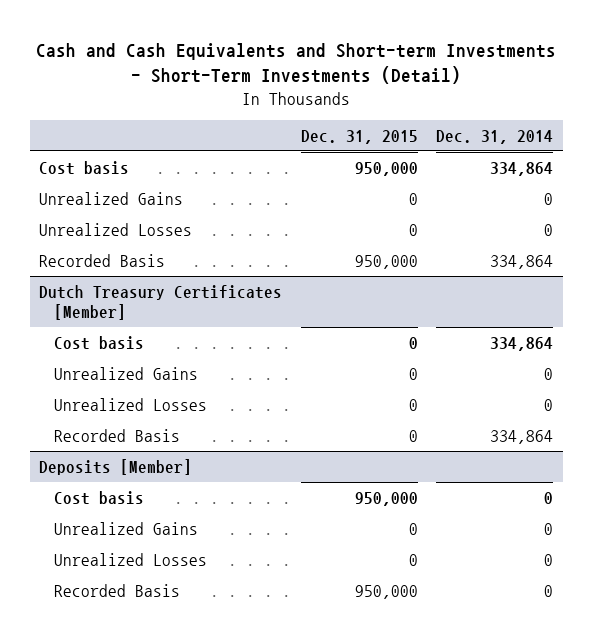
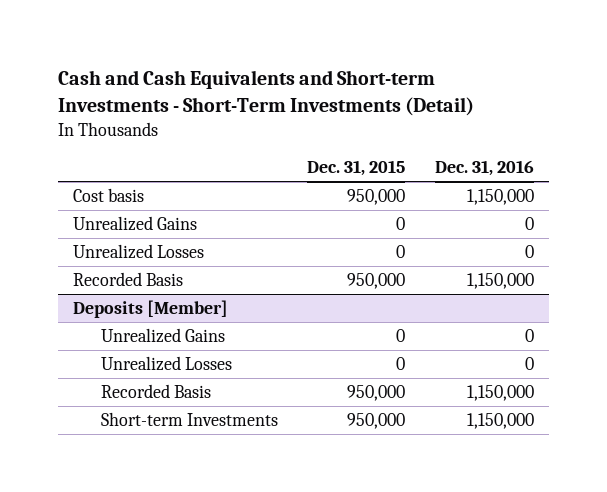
[436,130,554,145] Dec. 31, 2014 -> none
none -> [435,160,535,177] Dec. 31, 2016
[39,284,283,320] Dutch Treasury Certificates [Member] -> none
[54,335,145,350] Cost basis -> none
[54,366,199,380] Unrealized Gains -> none
[54,397,208,411] Unrealized Losses -> none
[54,428,181,442] Recorded Basis -> none
[54,490,145,505] Cost basis -> none
none -> [100,411,278,426] Short-term Investments

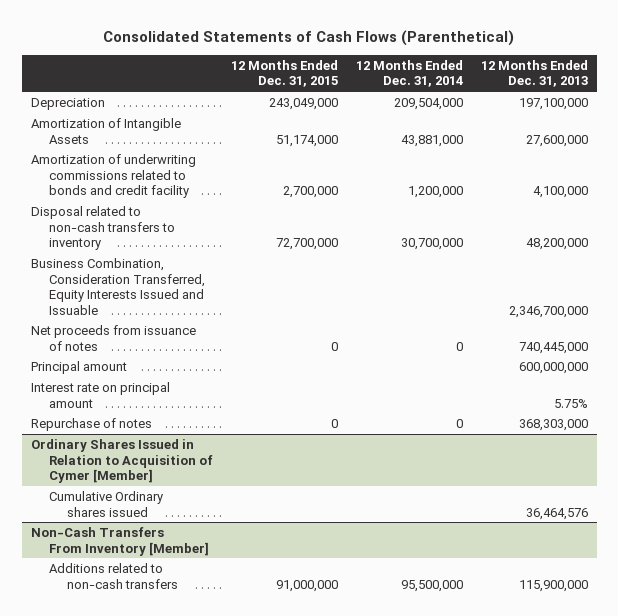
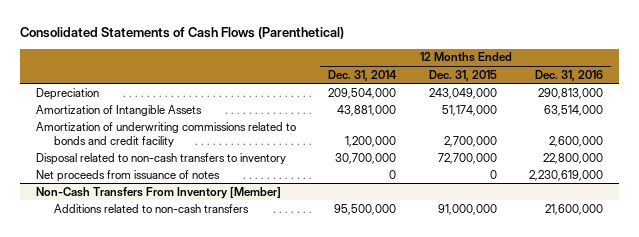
[480,59,588,88] 12 Months Ended Dec. 31, 2013 -> none
none -> [534,69,603,81] Dec. 31, 2016
[30,257,205,315] Business Combination, Consideration Transferred, Equity Interests Issued and Issuable -> none
[30,360,127,374] Principal amount -> none
[30,381,170,408] Interest rate on principal amount -> none
[30,417,152,431] Repurchase of notes -> none
[30,438,213,484] Ordinary Shares Issued in Relation to Acquisition of Cymer [Member] -> none
[48,490,163,517] Cumulative Ordinary shares issued -> none

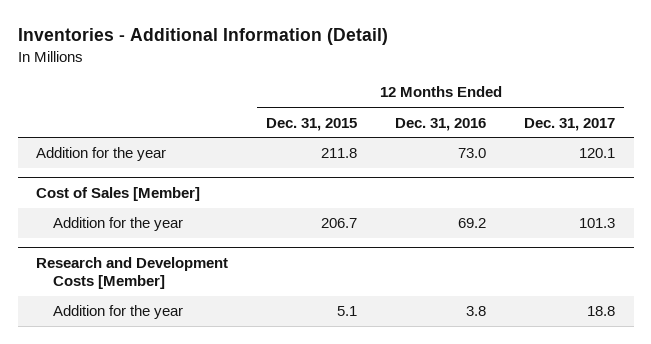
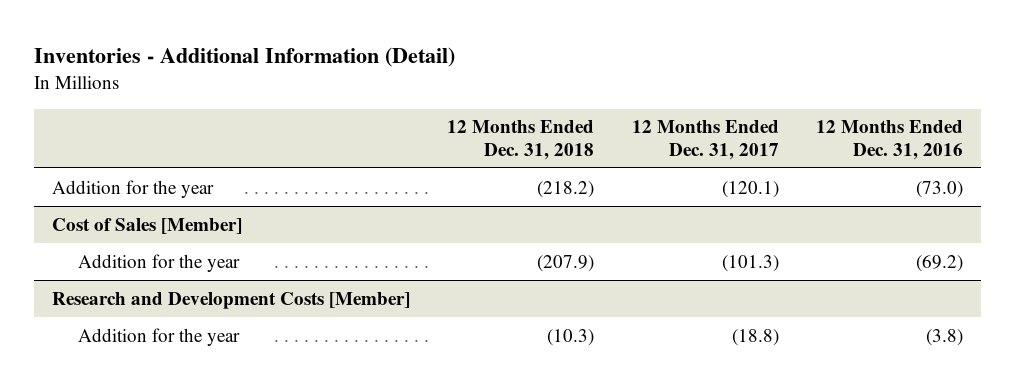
[266,117,358,131] Dec. 31, 2015 -> none
none -> [447,120,595,160] 12 Months Ended Dec. 31, 2018
[458,148,487,159] 73.0 -> [915,180,963,198] (73.0)
[578,148,615,159] 120.1 -> [721,180,779,198] (120.1)
[458,218,487,229] 69.2 -> [915,254,963,272] (69.2)
[578,218,615,229] 101.3 -> [721,254,779,272] (101.3)
[466,306,487,317] 3.8 -> [925,328,963,346] (3.8)
[586,306,615,317] 18.8 -> [731,328,779,346] (18.8)

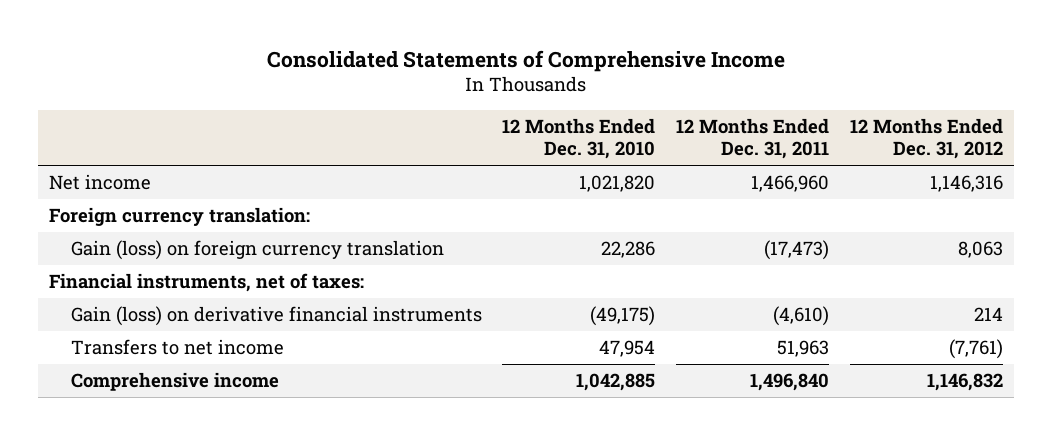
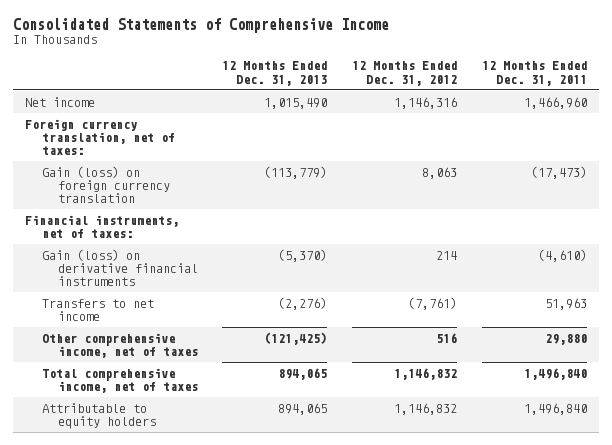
[502,117,656,160] 12 Months Ended Dec. 31, 2010 -> none
none -> [222,61,328,86] 12 Months Ended Dec. 31, 2013
[48,207,310,227] Foreign currency translation: -> [25,118,175,156] Foreign currency translation, net of taxes:
none -> [41,332,198,359] Other comprehensive income, net of taxes
[70,372,279,392] Comprehensive income -> [41,367,198,394] Total comprehensive income, net of taxes
none -> [41,402,156,430] Attributable to equity holders

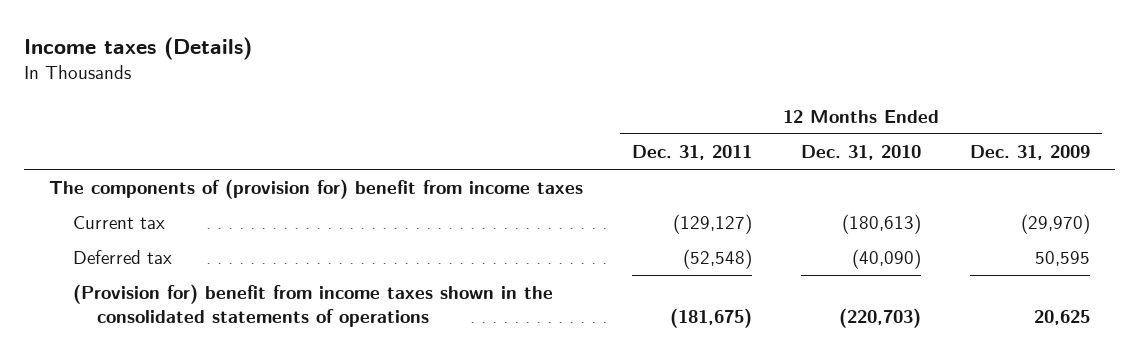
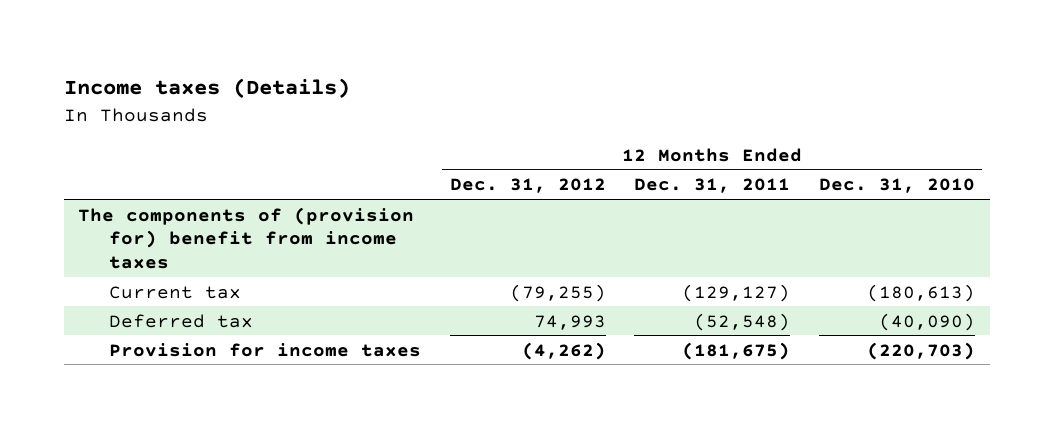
[970,145,1091,161] Dec. 31, 2009 -> none
none -> [449,178,606,194] Dec. 31, 2012
[72,284,553,328] (Provision for) benefit from income taxes shown in the consolidated statements of operations -> [108,342,421,357] Provision for income taxes

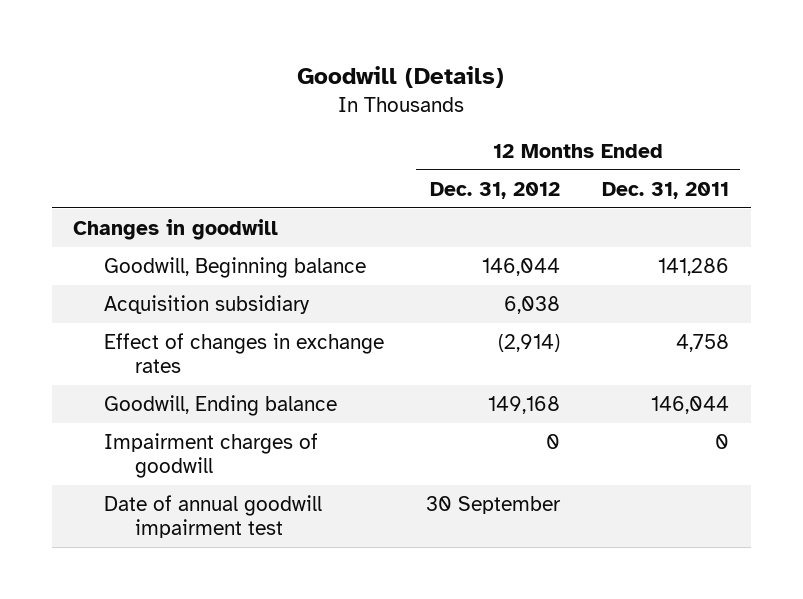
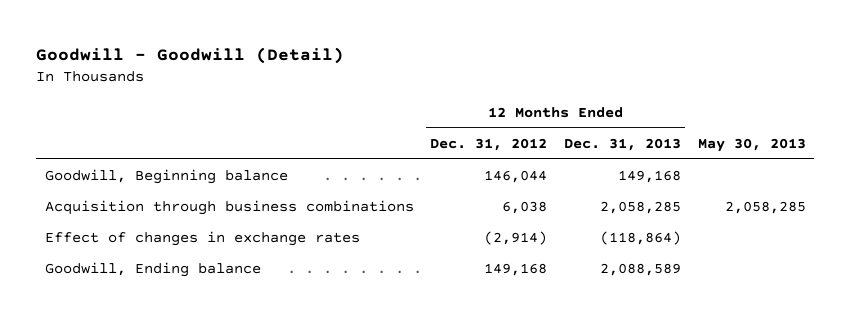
[297,65,505,88] Goodwill (Details) -> [36,47,345,65] Goodwill - Goodwill (Detail)
[602,181,730,199] Dec. 31, 2011 -> none
none -> [564,137,682,151] Dec. 31, 2013
none -> [698,137,807,152] May 30, 2013
[73,218,279,240] Changes in goodwill -> none
[104,294,311,314] Acquisition subsidiary -> [44,200,414,216] Acquisition through business combinations
[104,432,319,479] Impairment charges of goodwill -> none
[104,494,323,539] Date of annual goodwill impairment test -> none

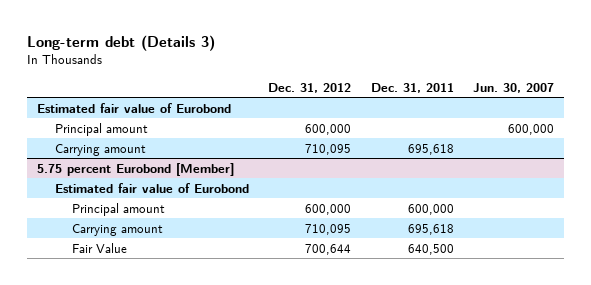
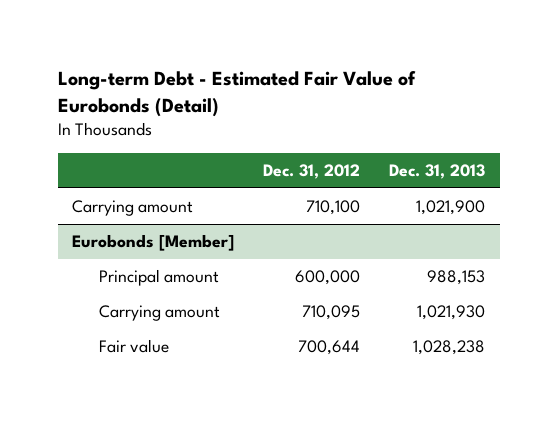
[27,34,216,51] Long-term debt (Details 3) -> [57,70,416,117] Long-term Debt - Estimated Fair Value of Eurobonds (Detail)
[370,82,454,93] Dec. 31, 2011 -> none
[473,82,555,93] Jun. 30, 2007 -> none
none -> [389,164,486,180] Dec. 31, 2013
[36,102,231,113] Estimated fair value of Eurobond -> none
[54,122,148,136] Principal amount -> none
[36,162,234,176] 5.75 percent Eurobond [Member] -> none
[54,182,249,193] Estimated fair value of Eurobond -> none
[305,143,352,155] 710,095 -> [306,200,361,216] 710,100
none -> [72,234,235,252] Eurobonds [Member]
[72,242,128,253] Fair Value -> [99,339,170,354] Fair value

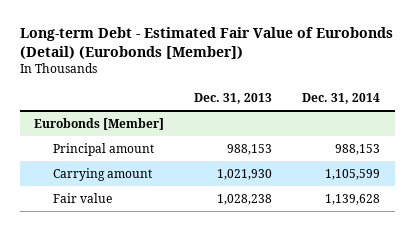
[57,70,416,117] Long-term Debt - Estimated Fair Value of Eurobonds (Detail) -> [19,27,393,60] Long-term Debt - Estimated Fair Value of Eurobonds (Detail) (Eurobonds [Member])
[263,164,361,180] Dec. 31, 2012 -> none
none -> [302,93,381,105] Dec. 31, 2014
[72,200,194,217] Carrying amount -> none

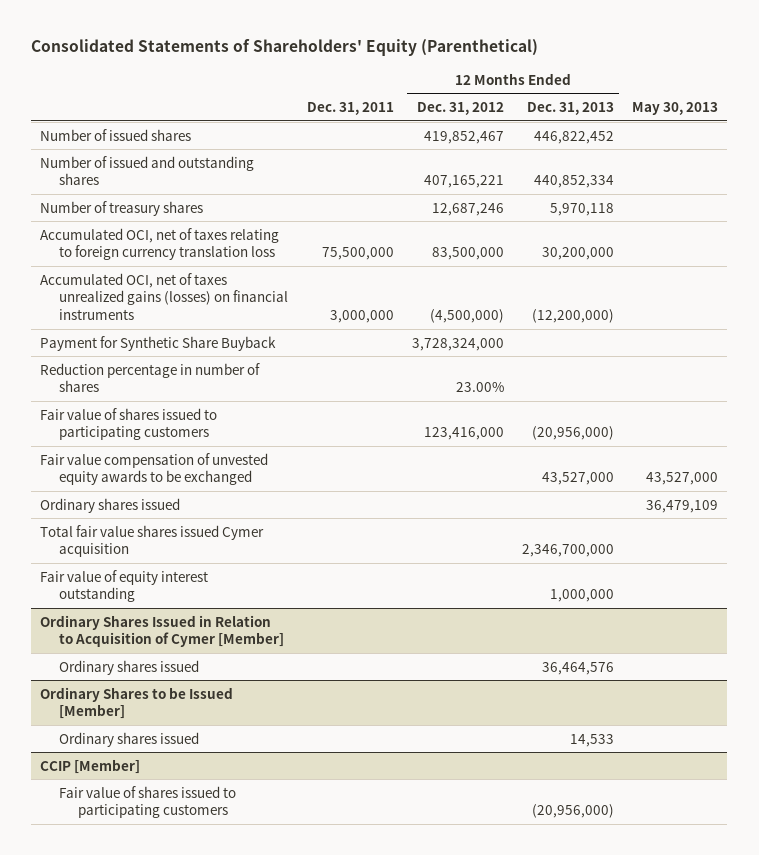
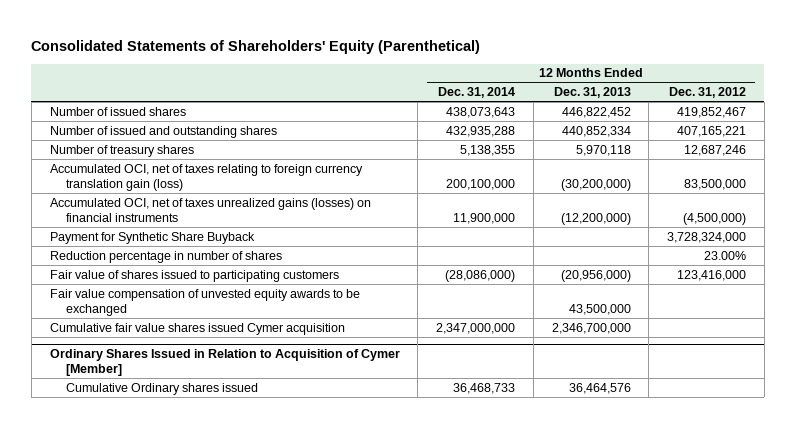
[306,102,394,116] Dec. 31, 2011 -> none
[632,102,719,116] May 30, 2013 -> none
none -> [438,87,516,99] Dec. 31, 2014
[40,227,280,261] Accumulated OCI, net of taxes relating to foreign currency translation loss -> [49,163,363,191] Accumulated OCI, net of taxes relating to foreign currency translation gain (loss)
[541,247,614,261] 30,200,000 -> [560,178,631,191] (30,200,000)
[40,497,181,513] Ordinary shares issued -> none
[40,569,209,603] Fair value of equity interest outstanding -> none
[541,472,614,486] 43,527,000 -> [568,303,631,315] 43,500,000
[40,524,265,558] Total fair value shares issued Cymer acquisition -> [49,322,345,335] Cumulative fair value shares issued Cymer acquisition
[40,686,234,720] Ordinary Shares to be Issued [Member] -> none
[59,731,200,747] Ordinary shares issued -> none
[40,758,141,774] CCIP [Member] -> none
[59,785,237,819] Fair value of shares issued to participating customers -> none
[59,659,200,675] Ordinary shares issued -> [65,382,258,395] Cumulative Ordinary shares issued

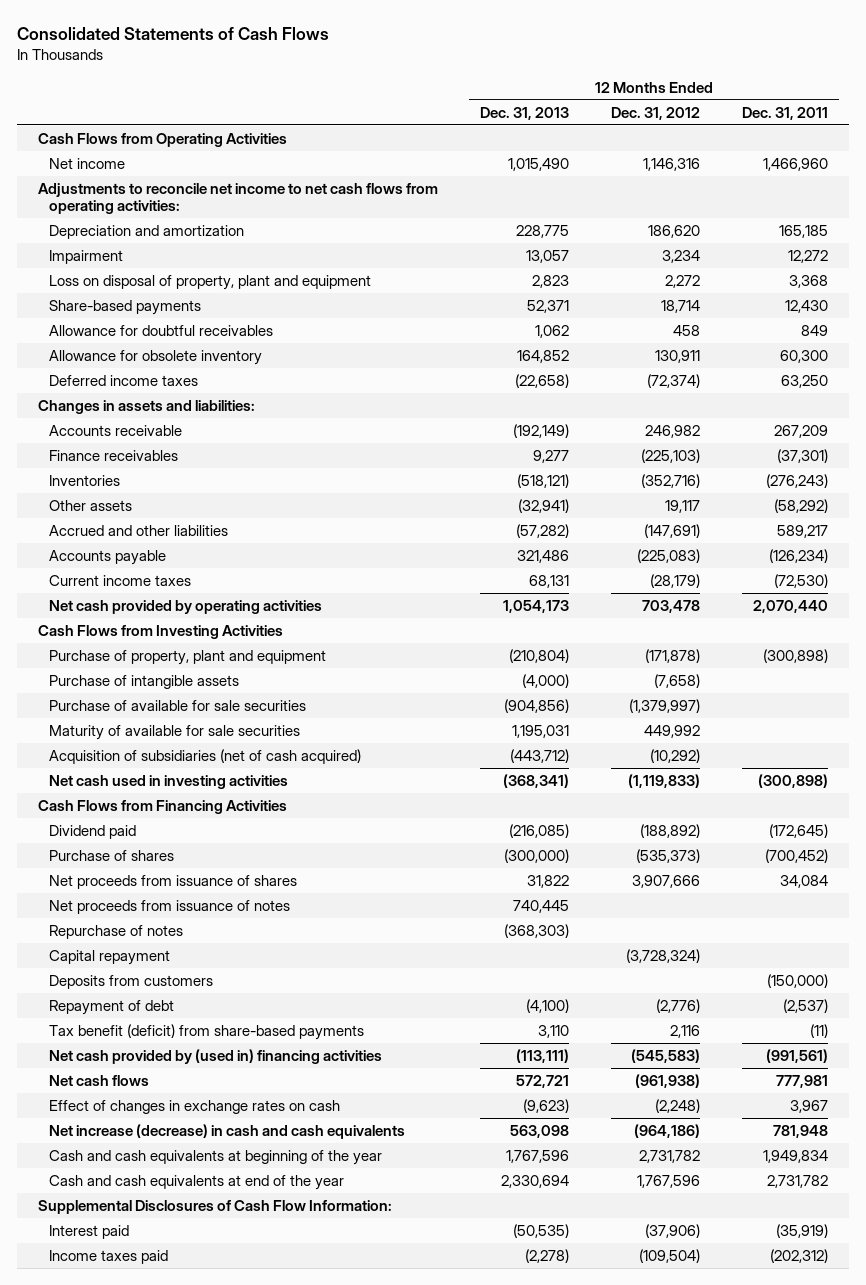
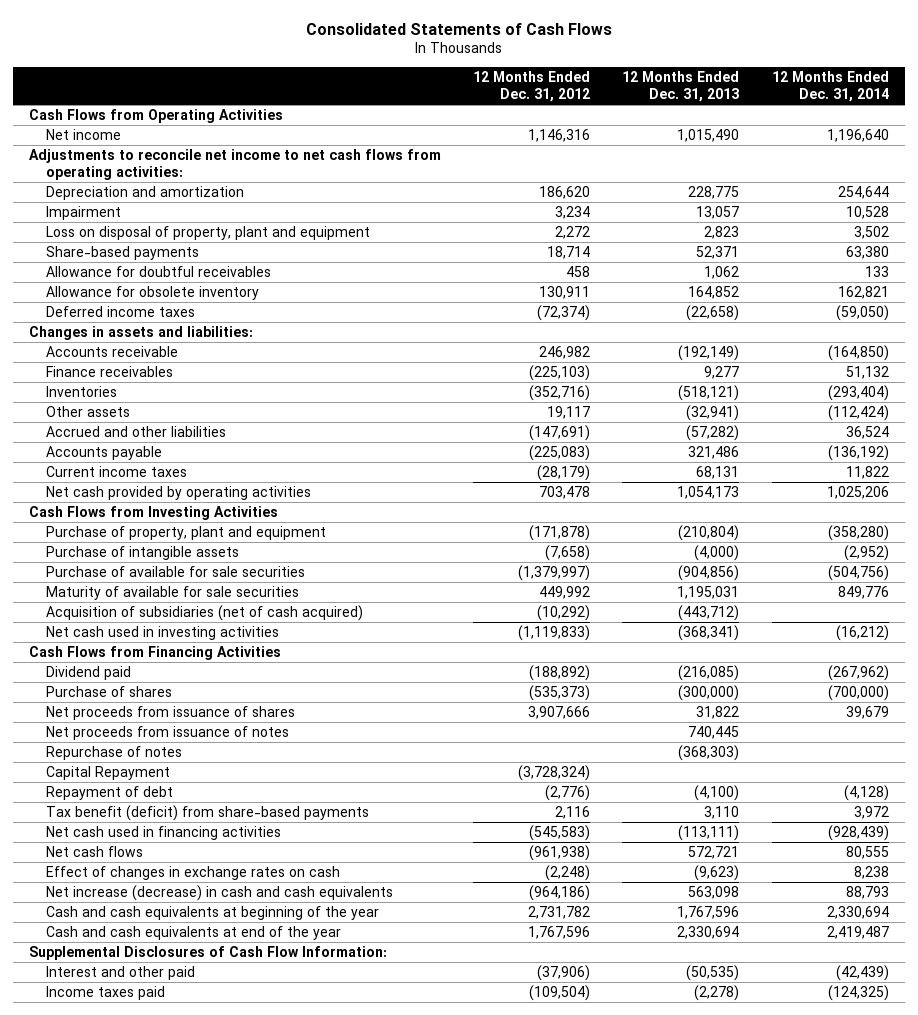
[742,106,829,120] Dec. 31, 2011 -> none
none -> [771,71,889,102] 12 Months Ended Dec. 31, 2014
[48,974,213,989] Deposits from customers -> none
[48,949,170,965] Capital repayment -> [46,766,171,781] Capital Repayment
[48,1048,382,1064] Net cash provided by (used in) financing activities -> [46,826,282,841] Net cash used in financing activities
[48,1224,129,1239] Interest paid -> [46,966,196,981] Interest and other paid

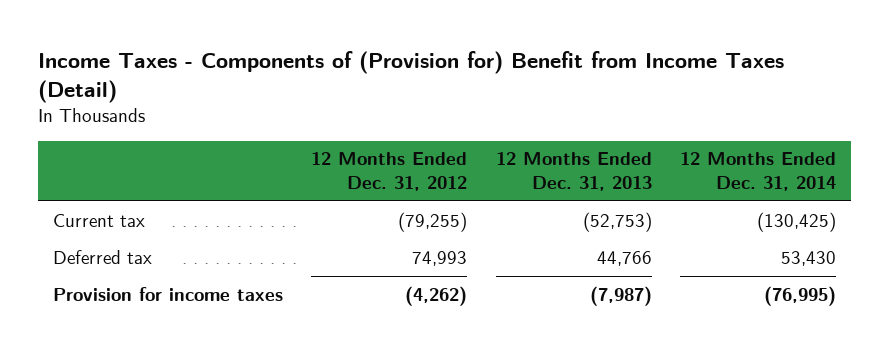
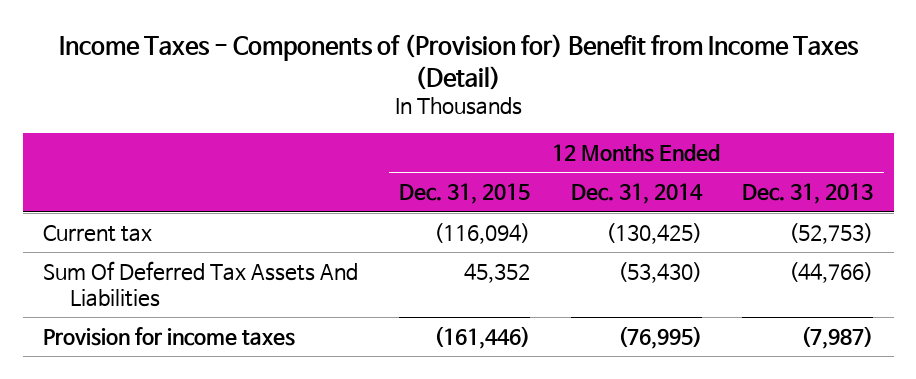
[311,152,468,192] 12 Months Ended Dec. 31, 2012 -> none
none -> [398,183,530,205] Dec. 31, 2015
[52,249,152,264] Deferred tax -> [42,260,358,307] Sum Of Deferred Tax Assets And Liabilities
[596,250,652,266] 44,766 -> [789,261,874,283] (44,766)
[781,250,837,266] 53,430 -> [617,261,702,283] (53,430)

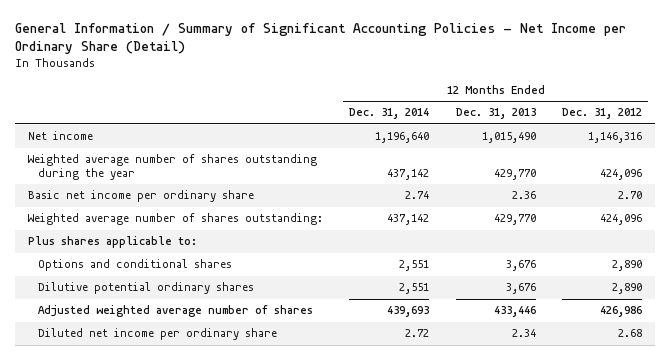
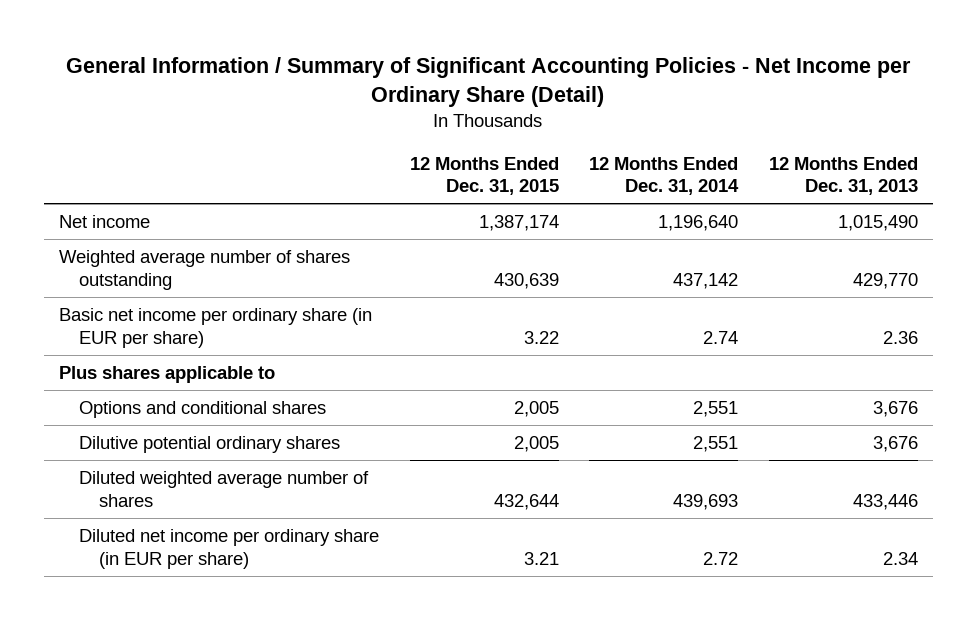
[561,108,642,120] Dec. 31, 2012 -> none
none -> [409,156,559,196] 12 Months Ended Dec. 31, 2015
[28,213,324,226] Weighted average number of shares outstanding: -> none
[28,154,318,180] Weighted average number of shares outstanding during the year -> [58,250,350,290] Weighted average number of shares outstanding
[28,190,255,203] Basic net income per ordinary share -> [58,308,372,348] Basic net income per ordinary share (in EUR per share)
[28,236,198,249] Plus shares applicable to: -> [58,366,275,384] Plus shares applicable to
[38,305,314,318] Adjusted weighted average number of shares -> [78,471,369,507] Diluted weighted average number of shares
[38,328,278,341] Diluted net income per ordinary share -> [78,529,379,569] Diluted net income per ordinary share (in EUR per share)

